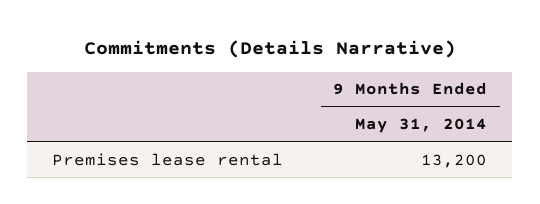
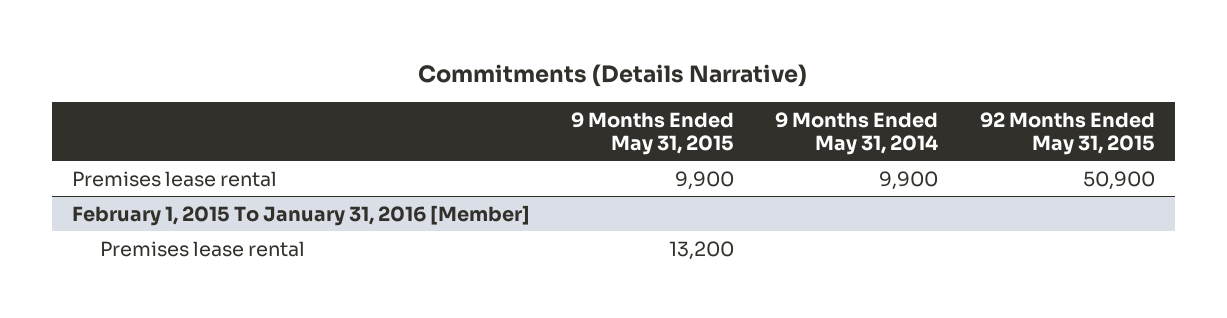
none -> [571,111,735,155] 9 Months Ended May 31, 2015
none -> [979,111,1155,155] 92 Months Ended May 31, 2015
[421,153,488,168] 13,200 -> [879,170,939,190] 9,900
none -> [72,204,531,226] February 1, 2015 To January 31, 2016 [Member]
none -> [99,240,305,257] Premises lease rental

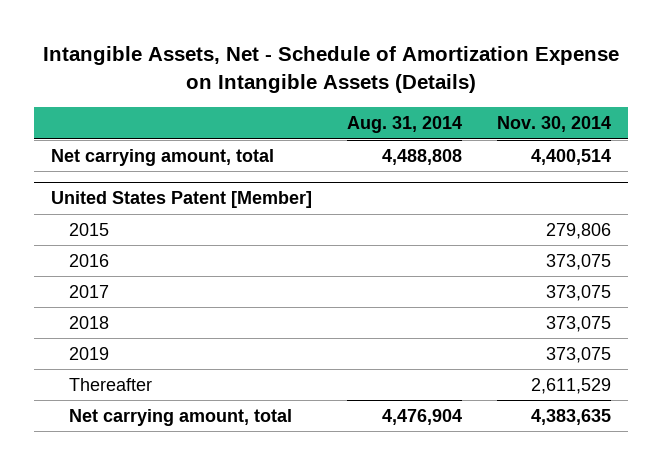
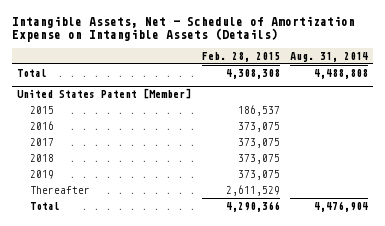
[496,116,611,133] Nov. 30, 2014 -> none
none -> [201,51,280,62] Feb. 28, 2015
[51,148,275,166] Net carrying amount, total -> [17,68,48,77] Total
[69,408,293,426] Net carrying amount, total -> [29,201,60,210] Total

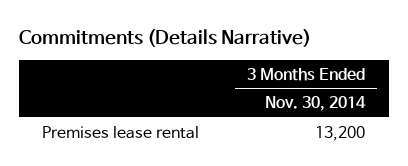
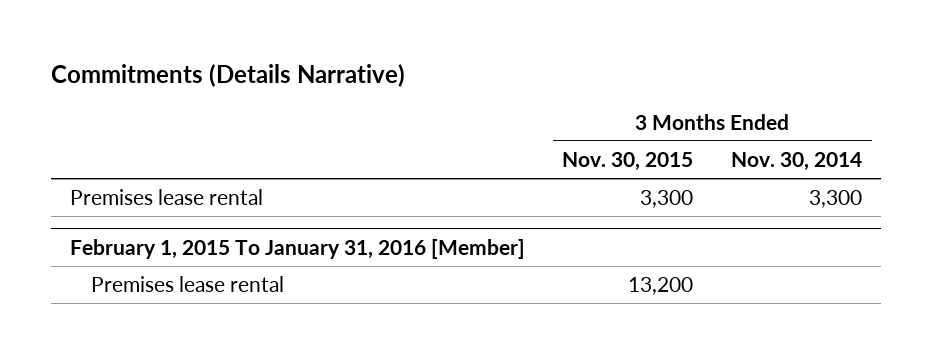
none -> [562,152,694,172] Nov. 30, 2015
[315,126,366,142] 13,200 -> [809,190,863,209] 3,300
none -> [69,239,525,260] February 1, 2015 To January 31, 2016 [Member]
none -> [91,276,285,293] Premises lease rental

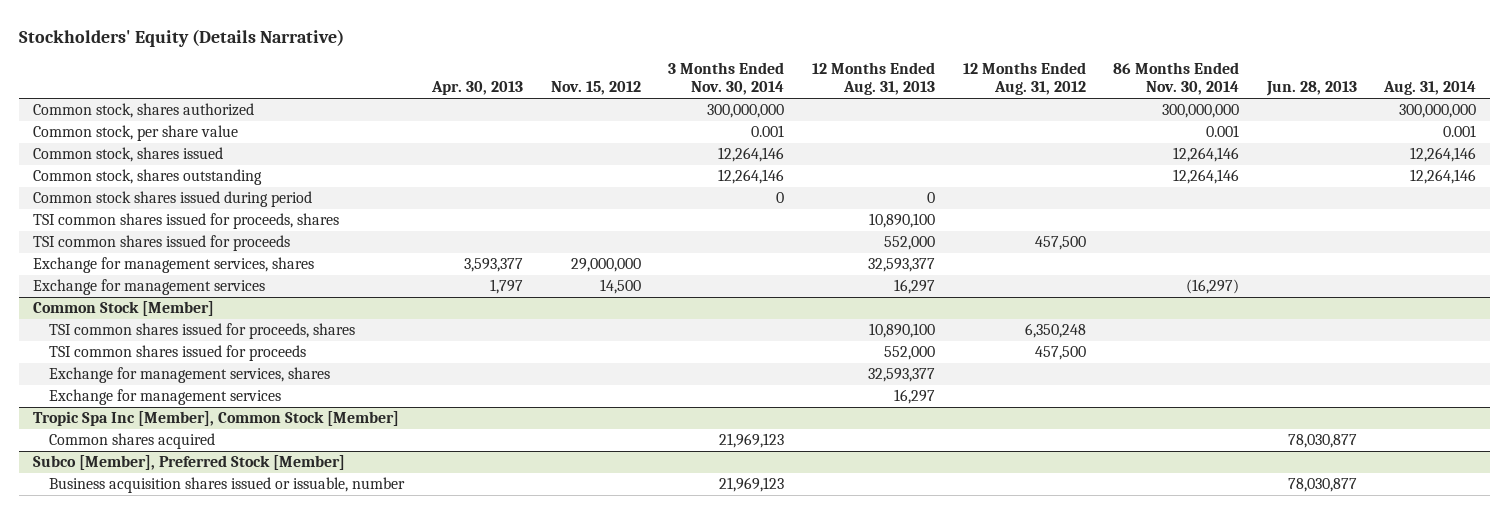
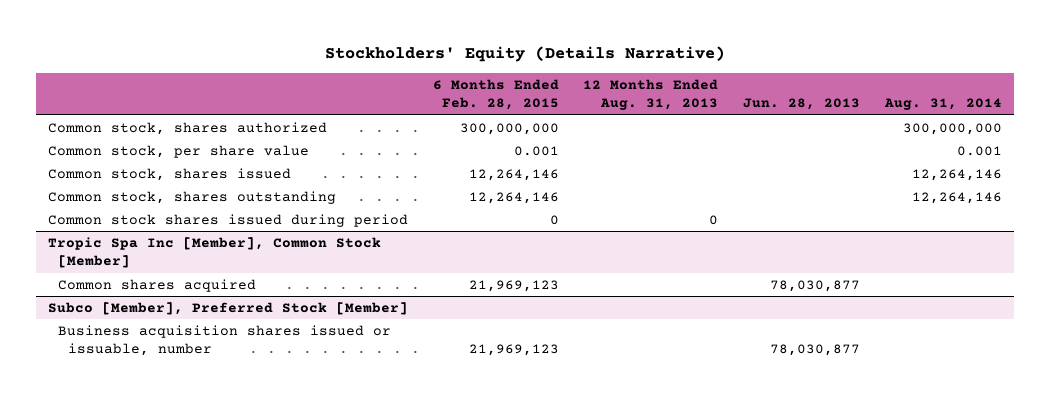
[430,81,523,96] Apr. 30, 2013 -> none
[550,81,641,96] Nov. 15, 2012 -> none
[668,62,785,96] 3 Months Ended Nov. 30, 2014 -> none
[962,62,1086,96] 12 Months Ended Aug. 31, 2012 -> none
[1113,62,1240,96] 86 Months Ended Nov. 30, 2014 -> none
none -> [432,78,559,111] 6 Months Ended Feb. 28, 2015
[33,213,340,230] TSI common shares issued for proceeds, shares -> none
[33,235,291,252] TSI common shares issued for proceeds -> none
[33,257,315,274] Exchange for management services, shares -> none
[33,279,266,296] Exchange for management services -> none
[33,301,215,317] Common Stock [Member] -> none
[49,323,356,340] TSI common shares issued for proceeds, shares -> none
[49,345,307,362] TSI common shares issued for proceeds -> none
[49,367,331,384] Exchange for management services, shares -> none
[49,389,282,406] Exchange for management services -> none

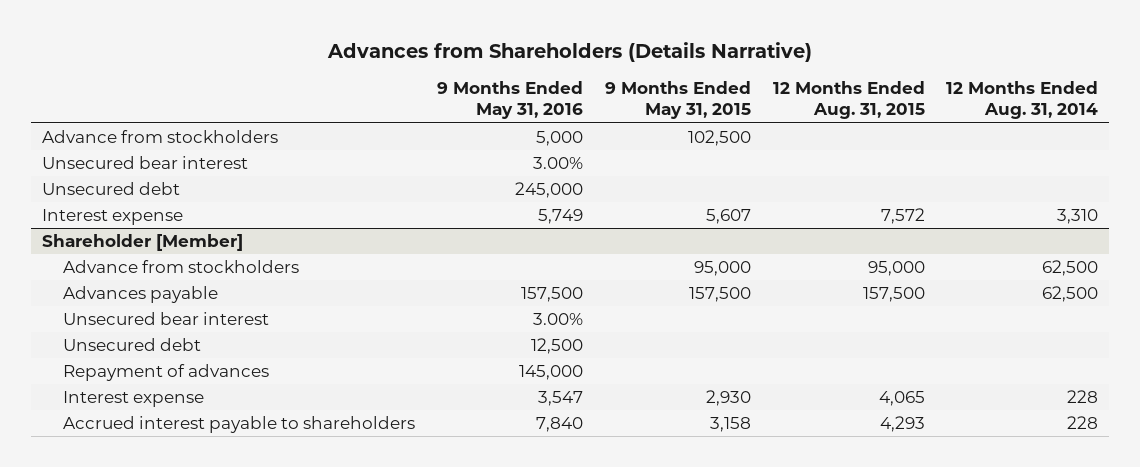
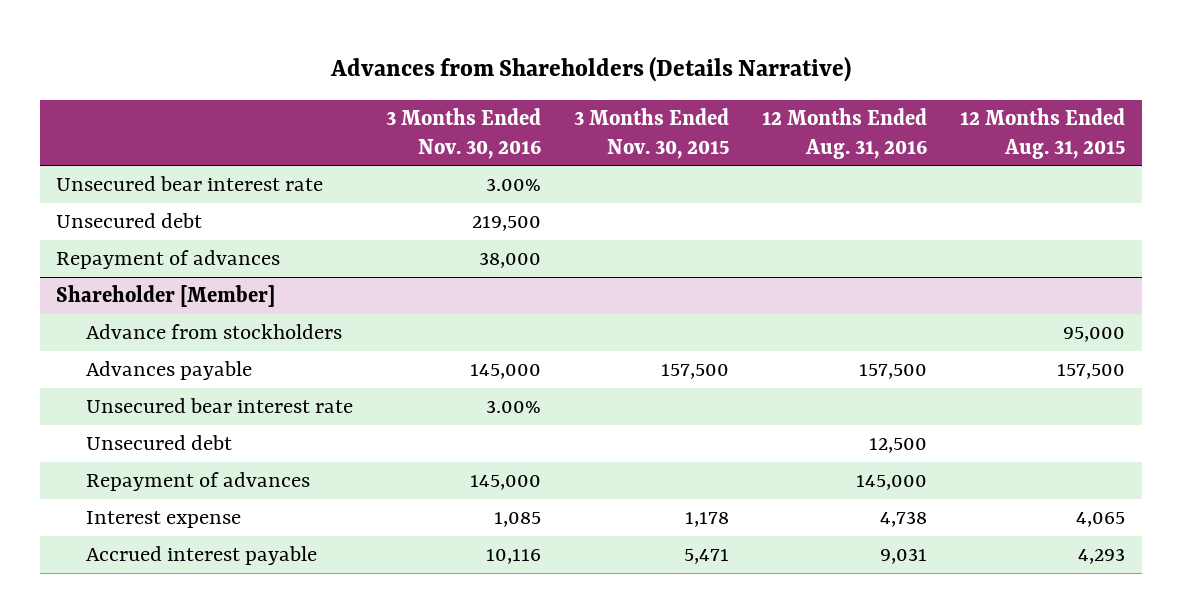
[436,80,583,120] 9 Months Ended May 31, 2016 -> none
[604,80,751,120] 9 Months Ended May 31, 2015 -> none
[946,80,1099,120] 12 Months Ended Aug. 31, 2014 -> none
none -> [386,107,542,159] 3 Months Ended Nov. 30, 2016
none -> [574,107,730,159] 3 Months Ended Nov. 30, 2015
none -> [762,107,928,159] 12 Months Ended Aug. 31, 2016
[41,130,278,144] Advance from stockholders -> none
[41,156,248,170] Unsecured bear interest -> [56,175,324,191] Unsecured bear interest rate
[41,209,183,226] Interest expense -> none
none -> [56,249,281,269] Repayment of advances
[62,312,269,326] Unsecured bear interest -> [86,397,354,413] Unsecured bear interest rate
[62,416,415,434] Accrued interest payable to shareholders -> [86,545,318,565] Accrued interest payable

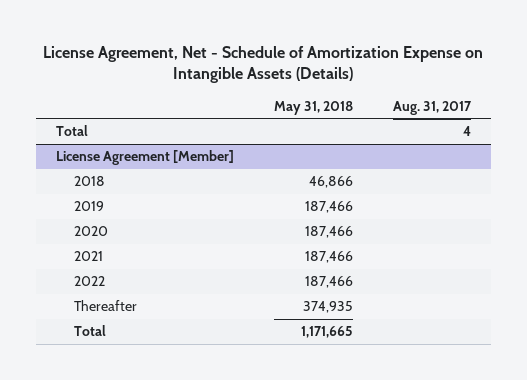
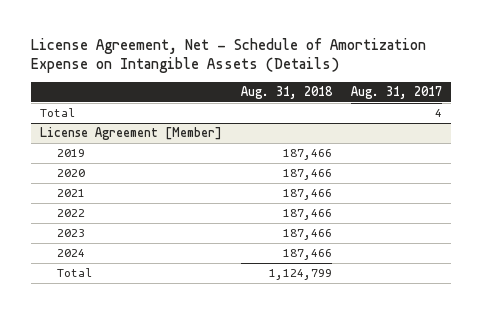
[273,100,353,115] May 31, 2018 -> none
none -> [241,85,334,99] Aug. 31, 2018
[73,176,105,187] 2018 -> none
none -> [56,229,85,238] 2023
[73,300,137,312] Thereafter -> [56,249,85,258] 2024

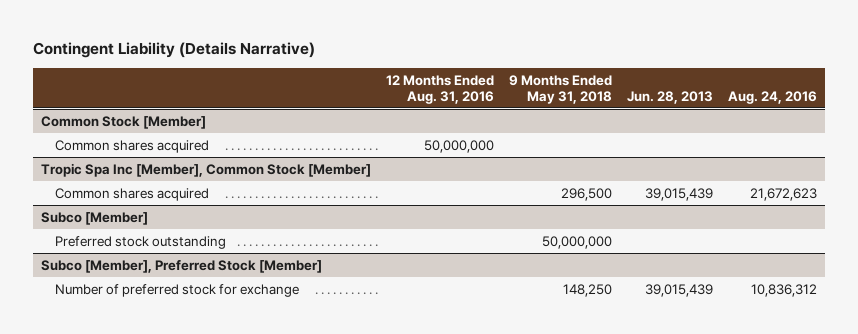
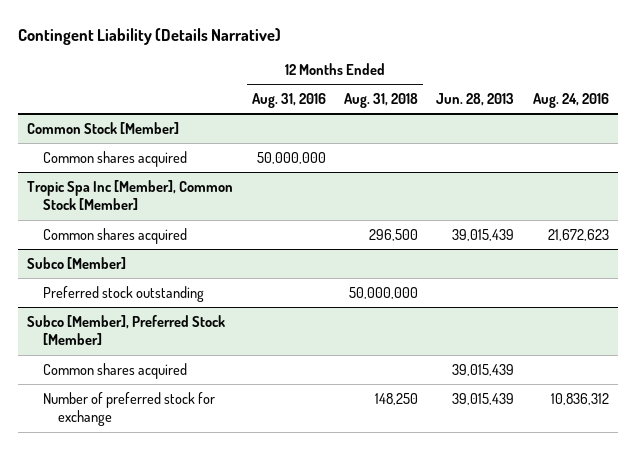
[508,74,612,104] 9 Months Ended May 31, 2018 -> none
none -> [344,93,419,109] Aug. 31, 2018
none -> [42,362,187,379] Common shares acquired

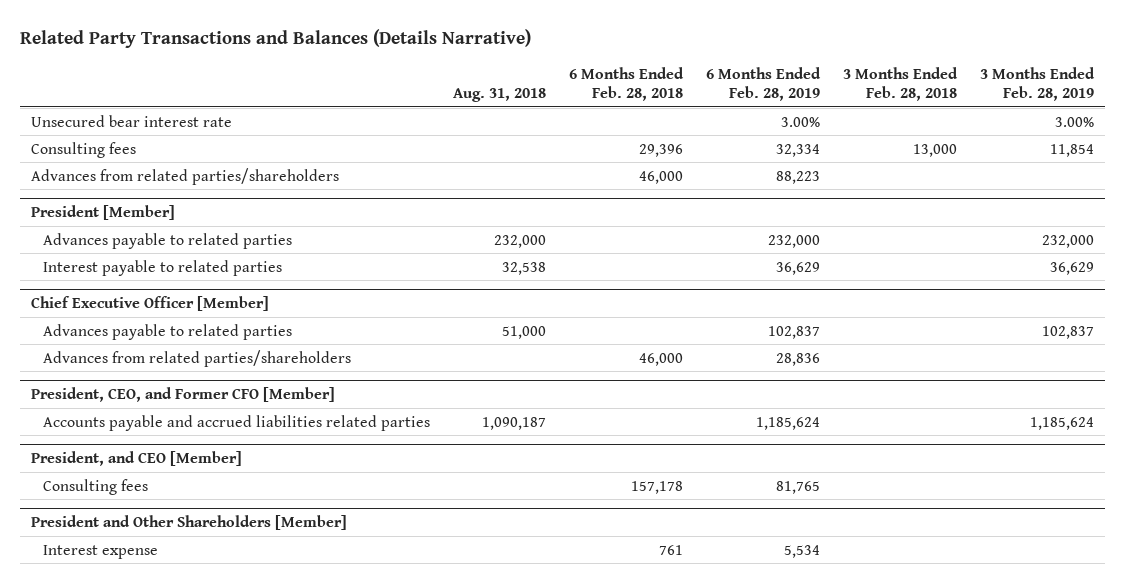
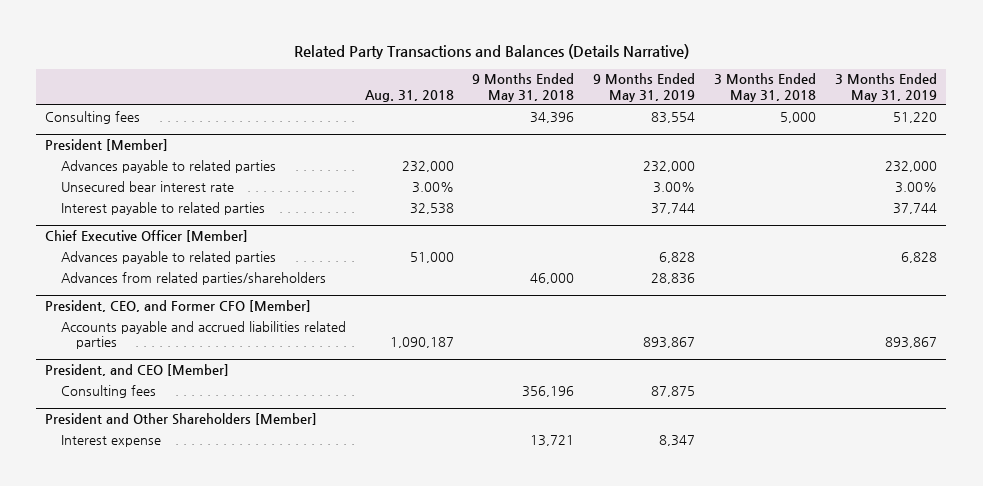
[569,67,685,102] 6 Months Ended Feb. 28, 2018 -> none
[706,67,822,102] 6 Months Ended Feb. 28, 2019 -> none
[842,67,958,102] 3 Months Ended Feb. 28, 2018 -> none
[979,67,1095,102] 3 Months Ended Feb. 28, 2019 -> none
none -> [472,73,575,102] 9 Months Ended May 31, 2018
none -> [593,73,696,102] 9 Months Ended May 31, 2019
none -> [714,73,817,102] 3 Months Ended May 31, 2018
none -> [835,73,938,102] 3 Months Ended May 31, 2019
[31,114,233,127] Unsecured bear interest rate -> none
[31,167,340,185] Advances from related parties/shareholders -> none
none -> [60,180,234,192] Unsecured bear interest rate

